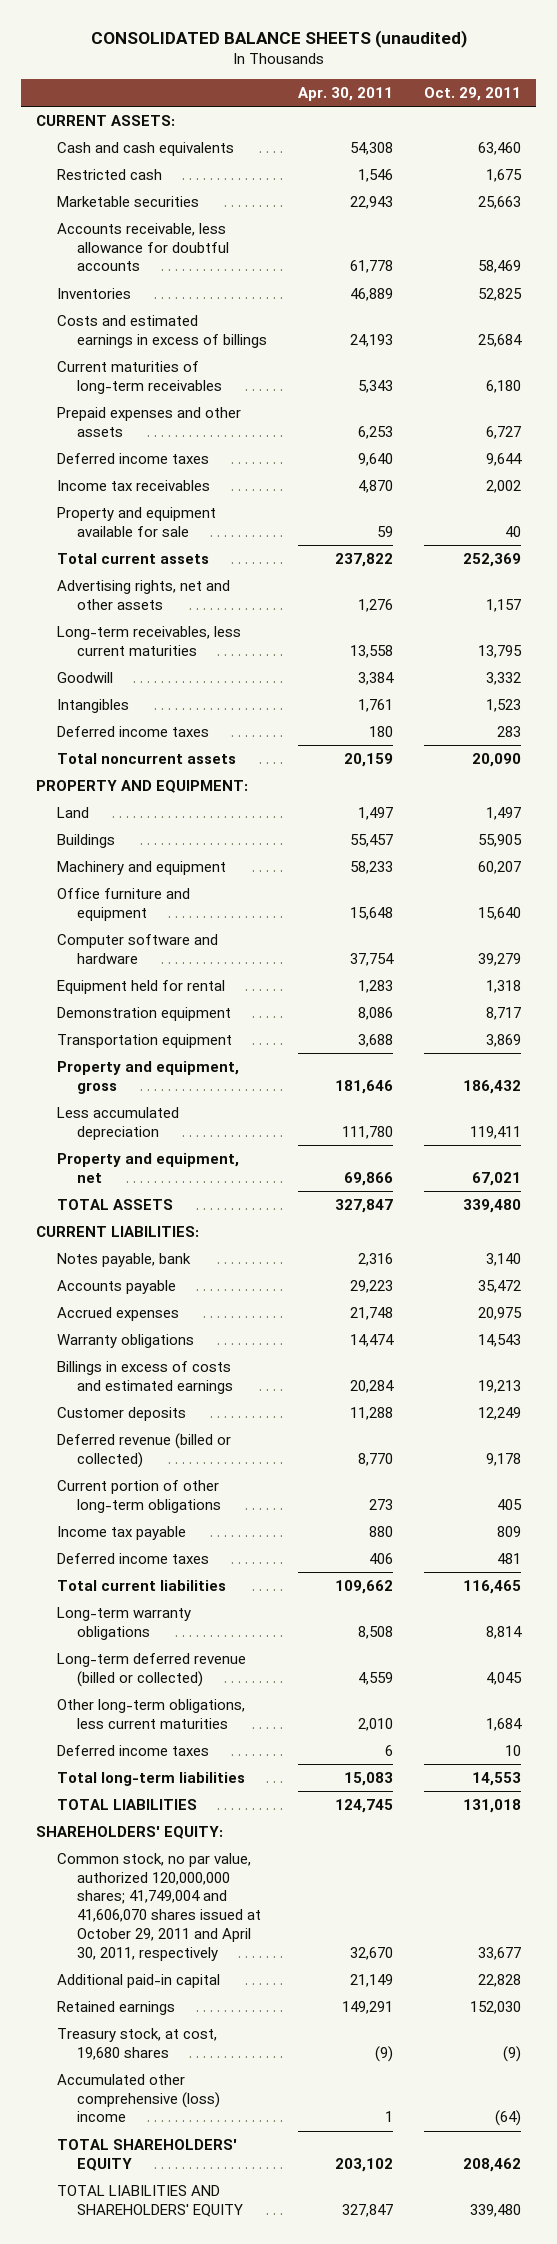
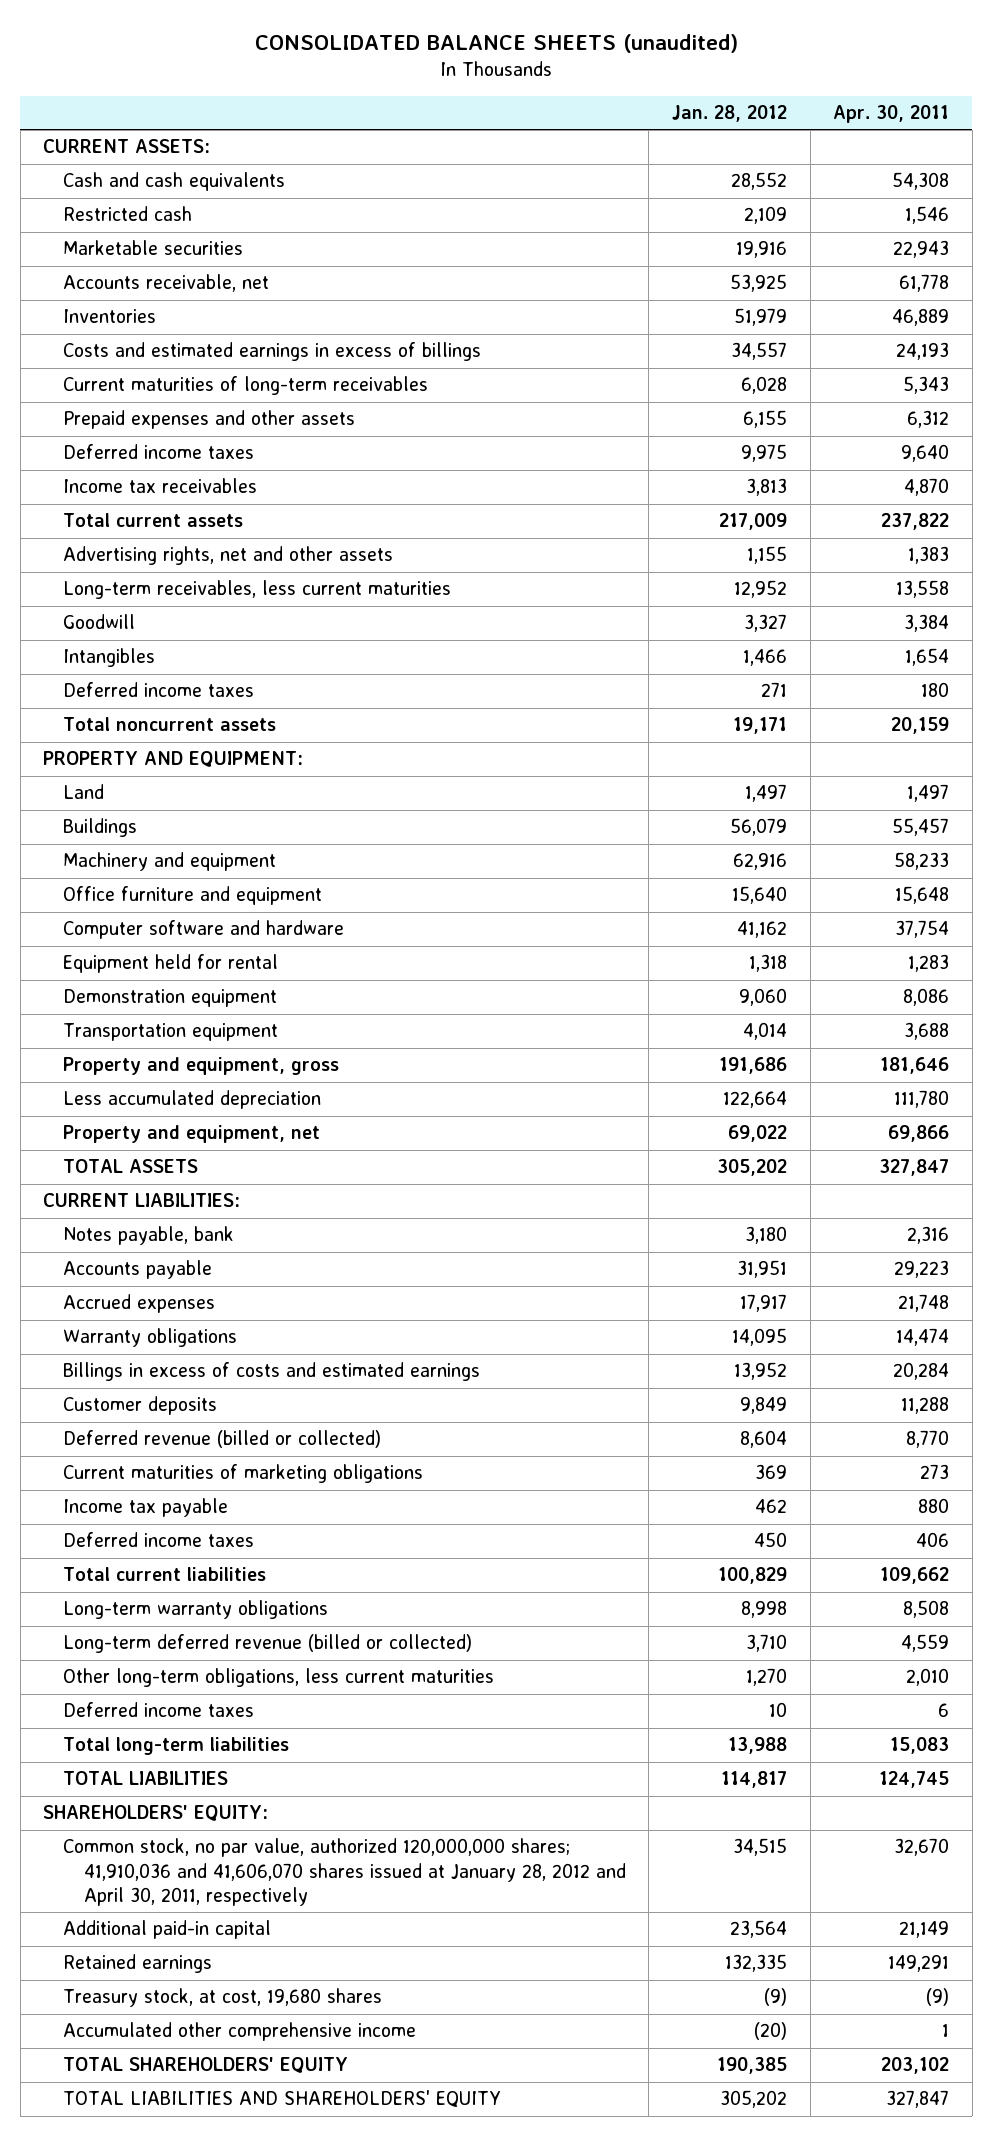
[423,86,521,101] Oct. 29, 2011 -> none
none -> [671,105,787,123] Jan. 28, 2012
[56,222,230,272] Accounts receivable, less allowance for doubtful accounts -> [63,274,270,293] Accounts receivable, net
[358,425,394,439] 6,253 -> [907,410,950,429] 6,312
[56,506,216,537] Property and equipment available for sale -> none
[358,598,394,612] 1,276 -> [908,546,950,565] 1,383
[358,698,394,712] 1,761 -> [905,648,950,667] 1,654
[56,1479,222,1513] Current portion of other long-term obligations -> [63,1464,424,1484] Current maturities of marketing obligations
[56,1852,262,1961] Common stock, no par value, authorized 120,000,000 shares; 41,749,004 and 41,606,070 shares issued at October 29, 2011 and April 30, 2011, respectively -> [63,1838,626,1906] Common stock, no par value, authorized 120,000,000 shares; 41,910,036 and 41,606,070 shares issued at January 28, 2012 and April 30, 2011, respectively
[56,2073,221,2123] Accumulated other comprehensive (loss) income -> [63,2022,417,2042] Accumulated other comprehensive income

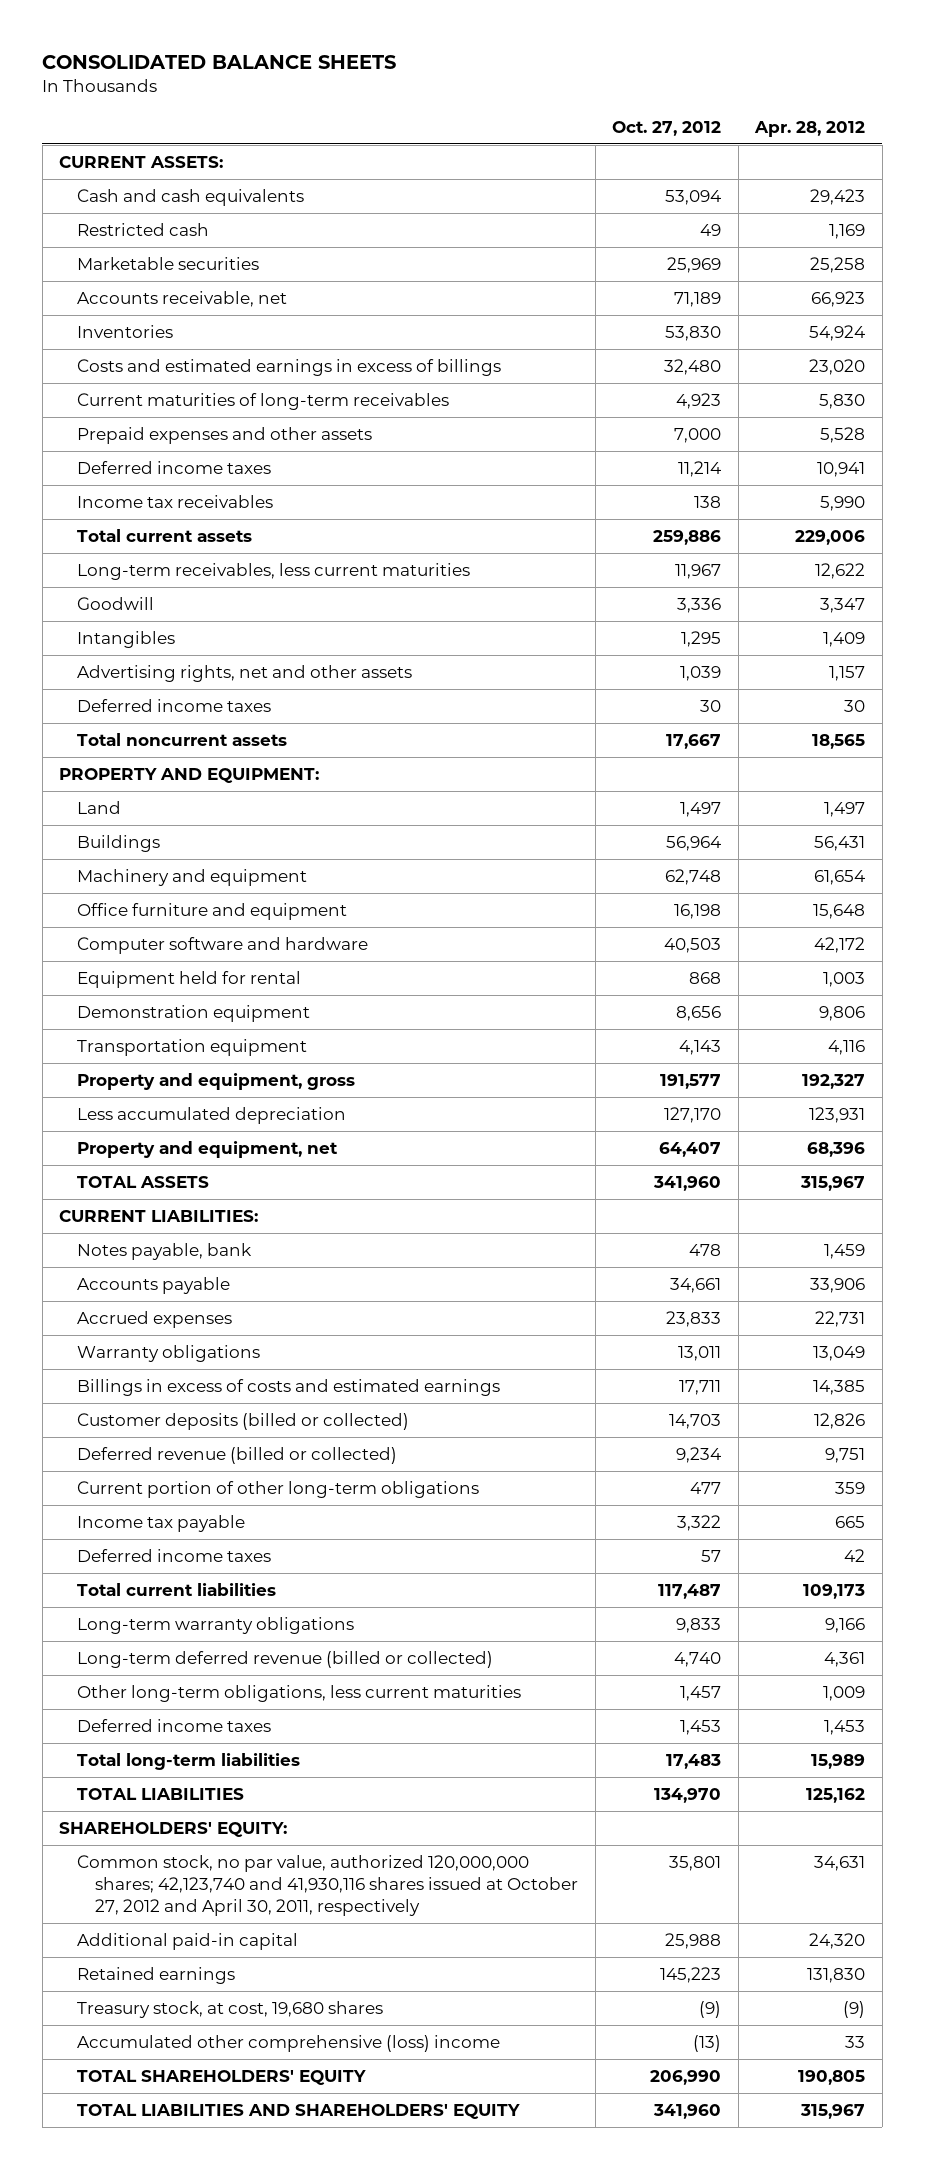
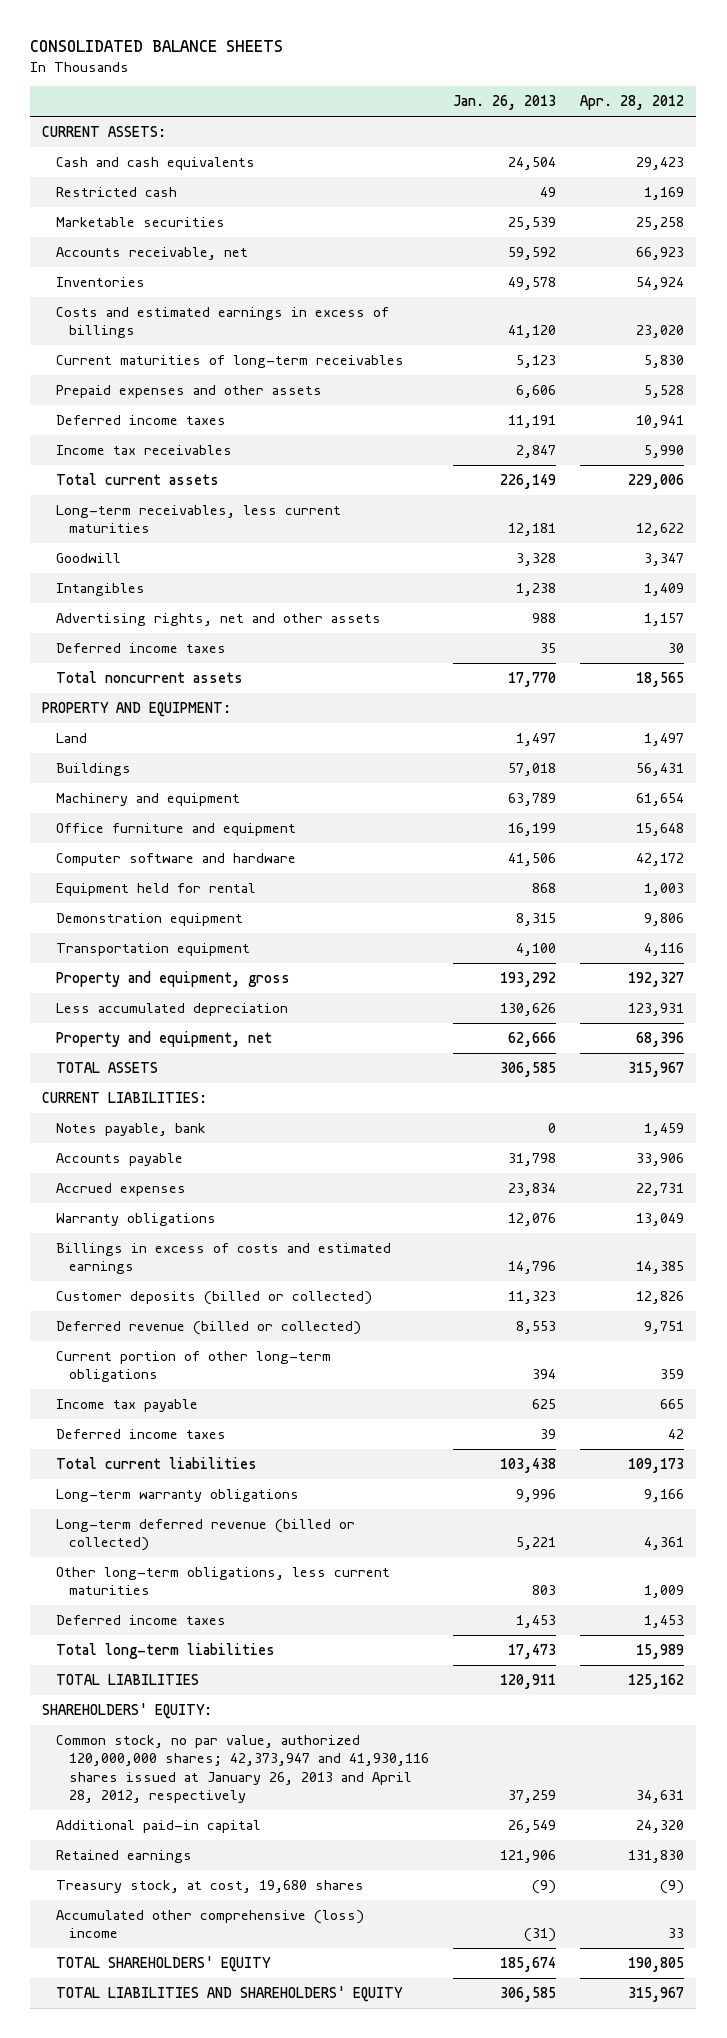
[612,120,722,136] Oct. 27, 2012 -> none
none -> [453,95,557,111] Jan. 26, 2013
[77,1855,579,1917] Common stock, no par value, authorized 120,000,000 shares; 42,123,740 and 41,930,116 shares issued at October 27, 2012 and April 30, 2011, respectively -> [55,1734,429,1804] Common stock, no par value, authorized 120,000,000 shares; 42,373,947 and 41,930,116 shares issued at January 26, 2013 and April 28, 2012, respectively

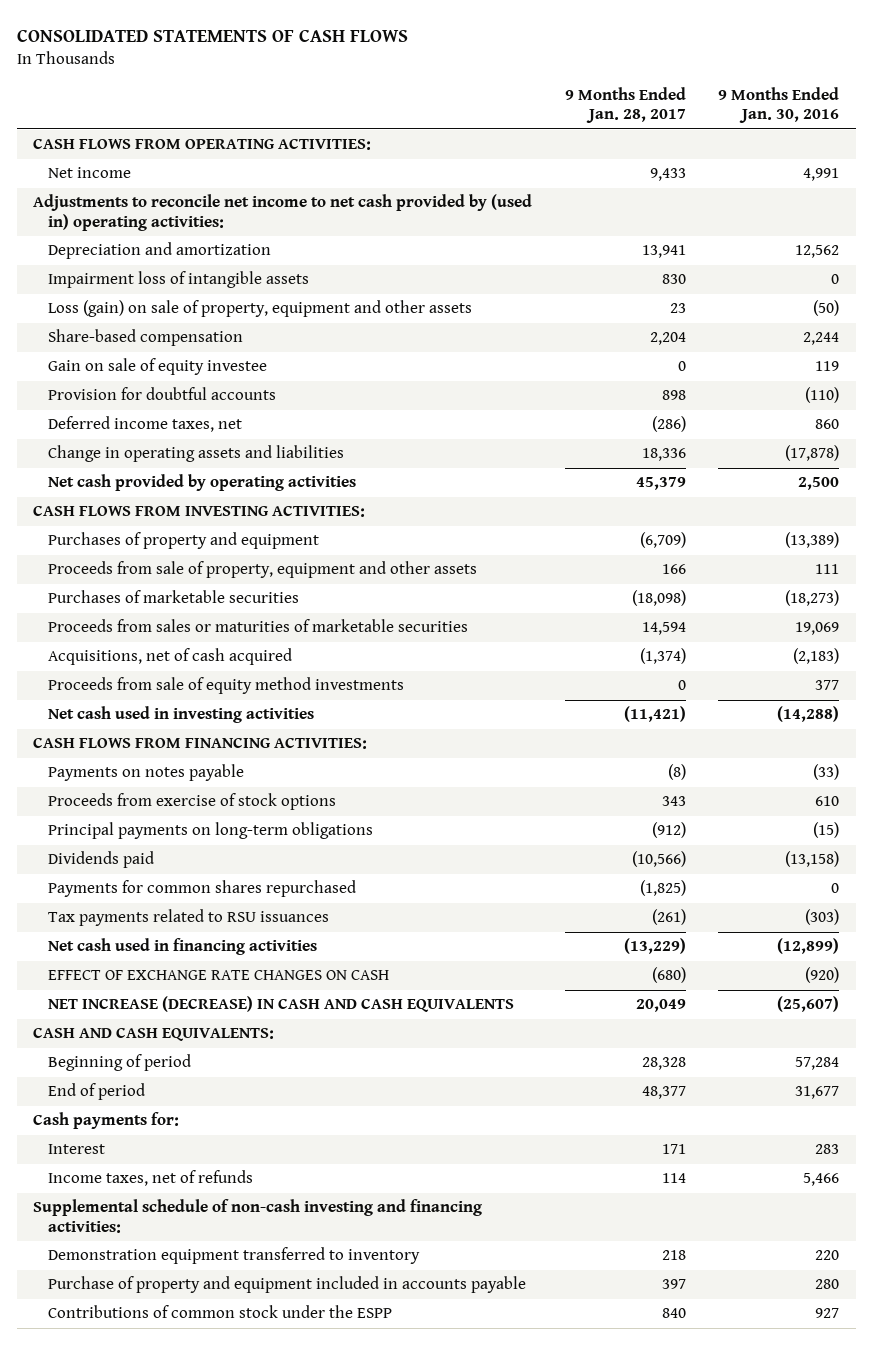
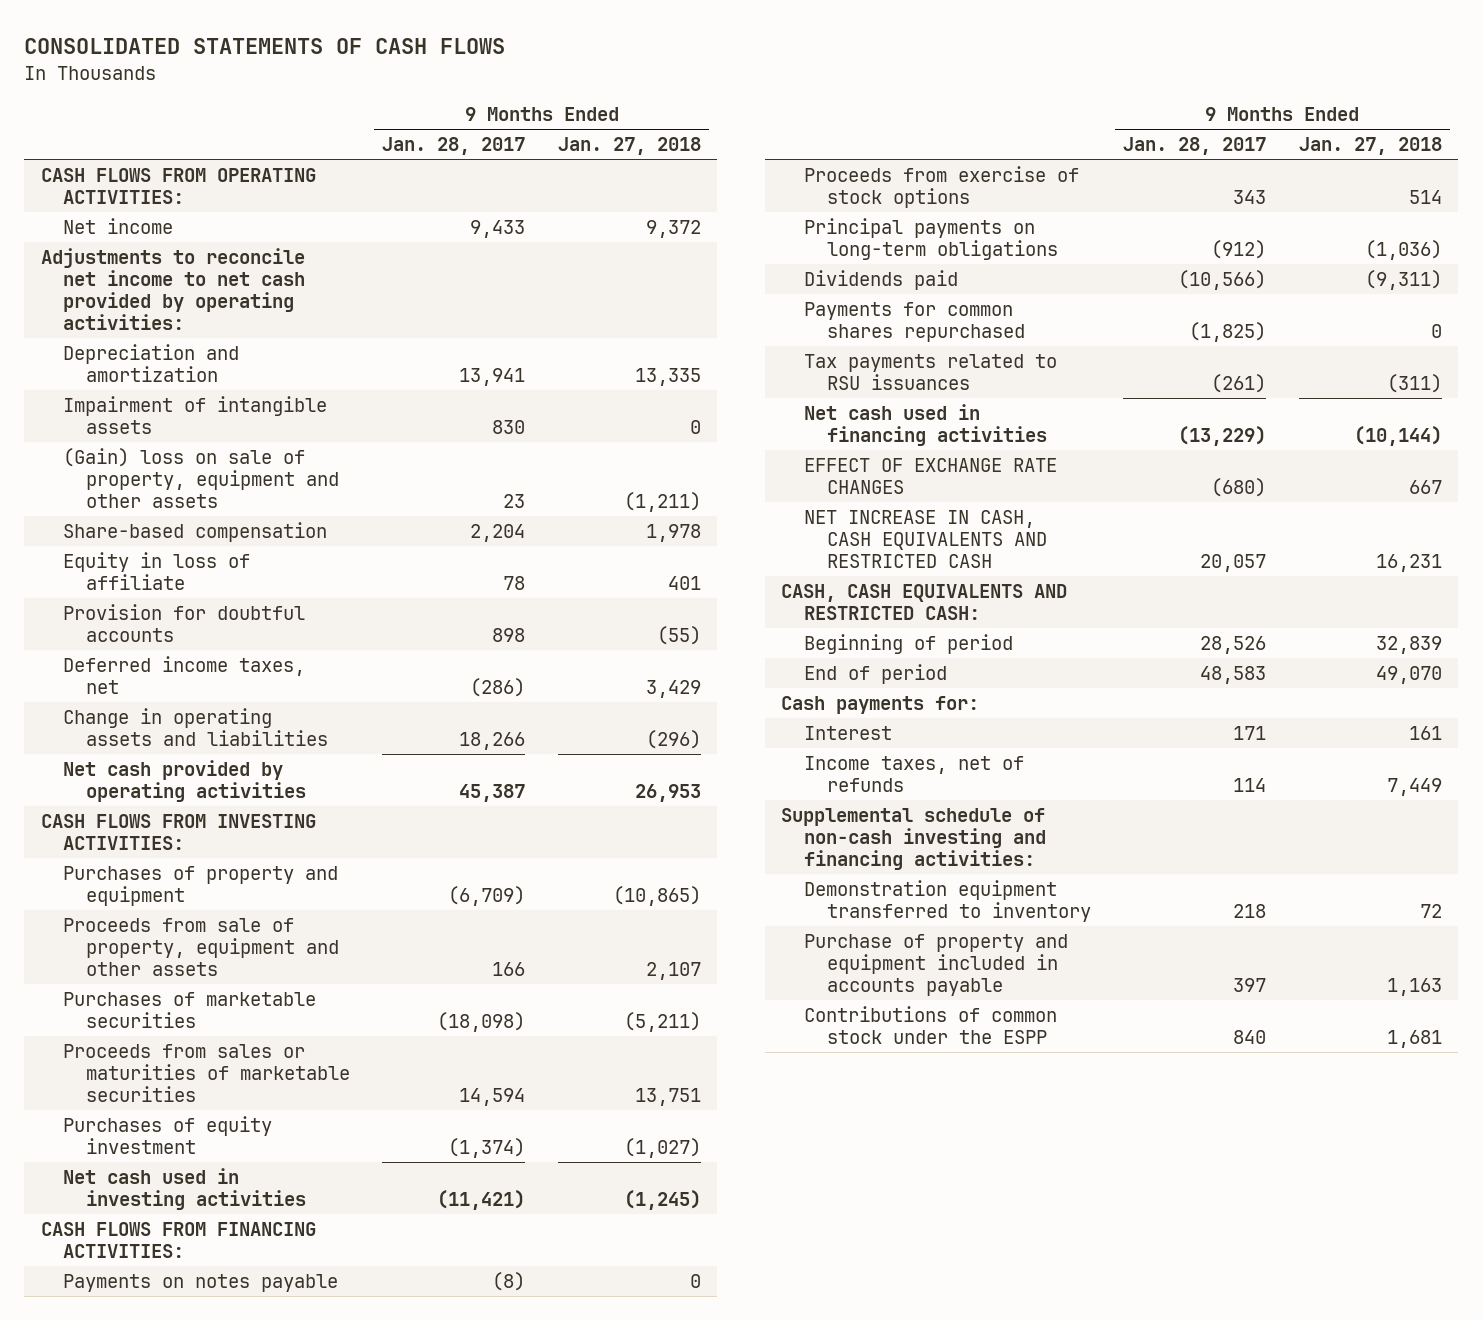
[718,86,840,124] 9 Months Ended Jan. 30, 2016 -> none
none -> [557,137,701,156] Jan. 27, 2018
[32,194,532,231] Adjustments to reconcile net income to net cash provided by (used in) operating activities: -> [40,248,306,331] Adjustments to reconcile net income to net cash provided by operating activities:
[47,271,309,289] Impairment loss of intangible assets -> [63,396,328,435] Impairment of intangible assets
[47,300,472,318] Loss (gain) on sale of property, equipment and other assets -> [63,448,339,509] (Gain) loss on sale of property, equipment and other assets
[47,358,267,376] Gain on sale of equity investee -> none
none -> [63,552,251,591] Equity in loss of affiliate
[641,448,686,462] 18,336 -> [459,732,526,751] 18,266
[635,477,686,491] 45,379 -> [459,784,526,803] 45,387
[47,677,404,695] Proceeds from sale of equity method investments -> none
[47,648,292,666] Acquisitions, net of cash acquired -> [63,1116,273,1155] Purchases of equity investment
[47,970,389,981] EFFECT OF EXCHANGE RATE CHANGES ON CASH -> [804,458,1058,495] EFFECT OF EXCHANGE RATE CHANGES
[47,996,514,1013] NET INCREASE (DECREASE) IN CASH AND CASH EQUIVALENTS -> [804,510,1047,569] NET INCREASE IN CASH, CASH EQUIVALENTS AND RESTRICTED CASH
[635,999,686,1013] 20,049 -> [1200,554,1267,573] 20,057
[32,1027,274,1042] CASH AND CASH EQUIVALENTS: -> [781,584,1068,621] CASH, CASH EQUIVALENTS AND RESTRICTED CASH:
[641,1057,686,1071] 28,328 -> [1200,636,1267,655] 28,526
[641,1086,686,1100] 48,377 -> [1200,666,1267,685] 48,583

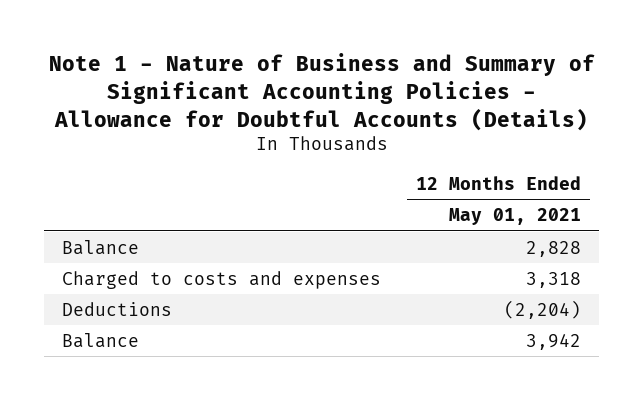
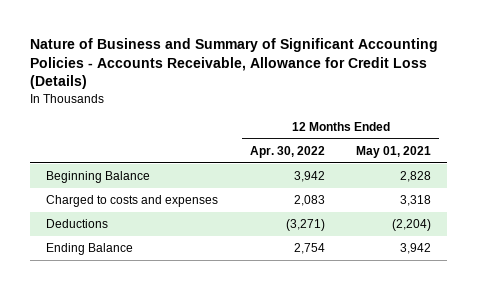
[48,53,595,131] Note 1 - Nature of Business and Summary of Significant Accounting Policies - Allowance for Doubtful Accounts (Details) -> [30,38,439,90] Nature of Business and Summary of Significant Accounting Policies - Accounts Receivable, Allowance for Credit Loss (Details)
none -> [249,145,325,158] Apr. 30, 2022
[61,239,139,255] Balance -> [46,171,151,184] Beginning Balance
[61,332,139,348] Balance -> [46,243,134,256] Ending Balance

